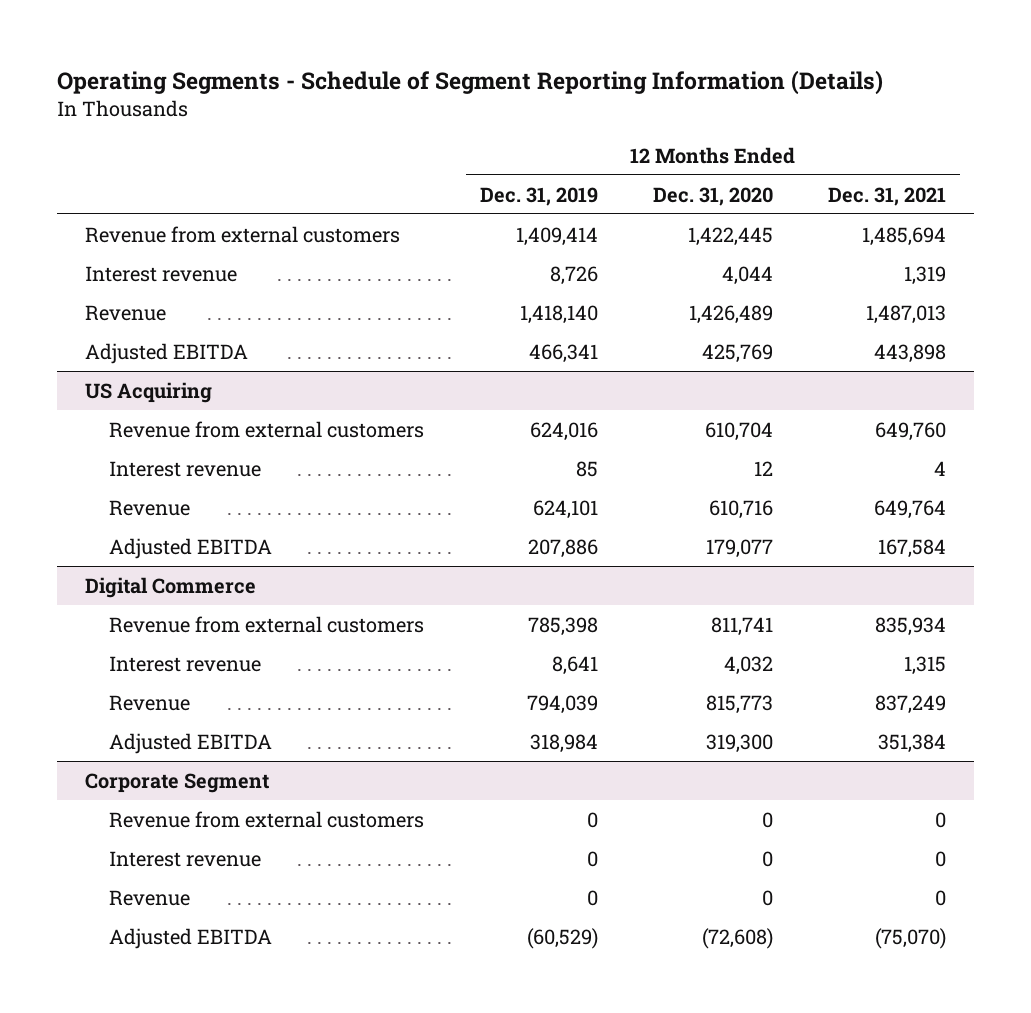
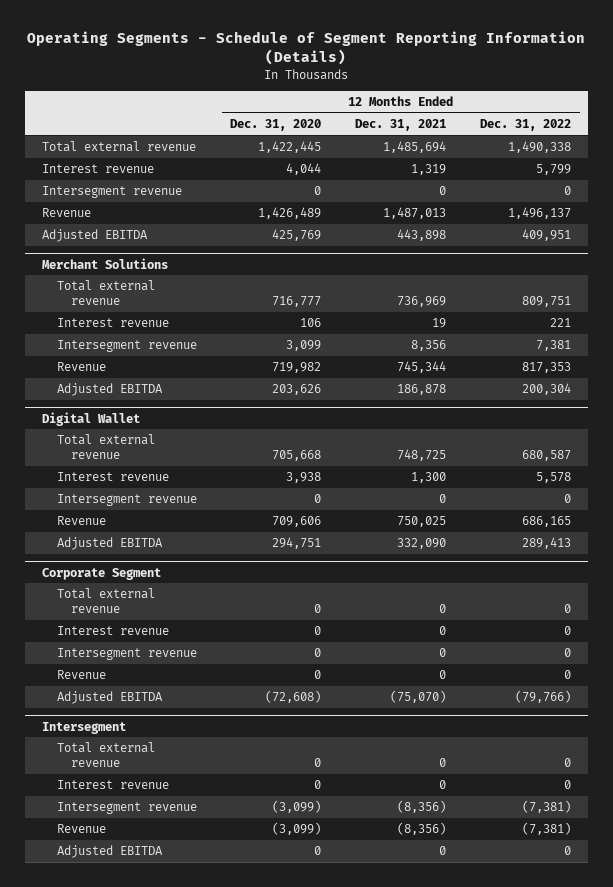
[479,186,598,206] Dec. 31, 2019 -> none
none -> [480,119,572,132] Dec. 31, 2022
[84,225,400,243] Revenue from external customers -> [41,141,196,153] Total external revenue
none -> [41,186,182,199] Intersegment revenue
[84,381,212,403] US Acquiring -> none
none -> [41,257,168,269] Merchant Solutions
[109,420,425,438] Revenue from external customers -> [56,280,155,305] Total external revenue
[705,421,774,441] 610,704 -> [272,295,322,307] 716,777
[875,421,947,441] 649,760 -> [397,295,447,307] 736,969
[754,460,774,476] 12 -> [300,318,322,328] 106
[934,460,947,476] 4 -> [432,318,447,329] 19
none -> [56,340,197,353] Intersegment revenue
[709,499,774,519] 610,716 -> [272,362,322,374] 719,982
[874,499,947,519] 649,764 -> [397,361,447,374] 745,344
[706,538,774,558] 179,077 -> [272,384,322,396] 203,626
[878,538,947,558] 167,584 -> [397,384,447,396] 186,878
[84,576,256,598] Digital Commerce -> [41,411,140,426] Digital Wallet
[109,615,425,633] Revenue from external customers -> [56,434,155,459] Total external revenue
[711,616,774,636] 811,741 -> [272,449,322,461] 705,668
[875,616,947,636] 835,934 -> [397,448,447,461] 748,725
[724,655,774,675] 4,032 -> [286,472,322,484] 3,938
[904,655,947,675] 1,315 -> [411,472,447,484] 1,300
none -> [56,494,197,507] Intersegment revenue
[706,694,774,714] 815,773 -> [272,516,322,528] 709,606
[875,694,947,714] 837,249 -> [397,516,447,528] 750,025
[706,733,774,753] 319,300 -> [272,537,322,550] 294,751
[878,733,947,753] 351,384 -> [397,538,447,550] 332,090
[109,810,425,828] Revenue from external customers -> [56,588,155,613] Total external revenue
none -> [56,648,197,661] Intersegment revenue
none -> [41,721,126,734] Intersegment
none -> [56,742,155,767] Total external revenue
none -> [56,780,169,790] Interest revenue
none -> [56,802,197,815] Intersegment revenue
none -> [56,824,106,834] Revenue
none -> [56,845,163,859] Adjusted EBITDA

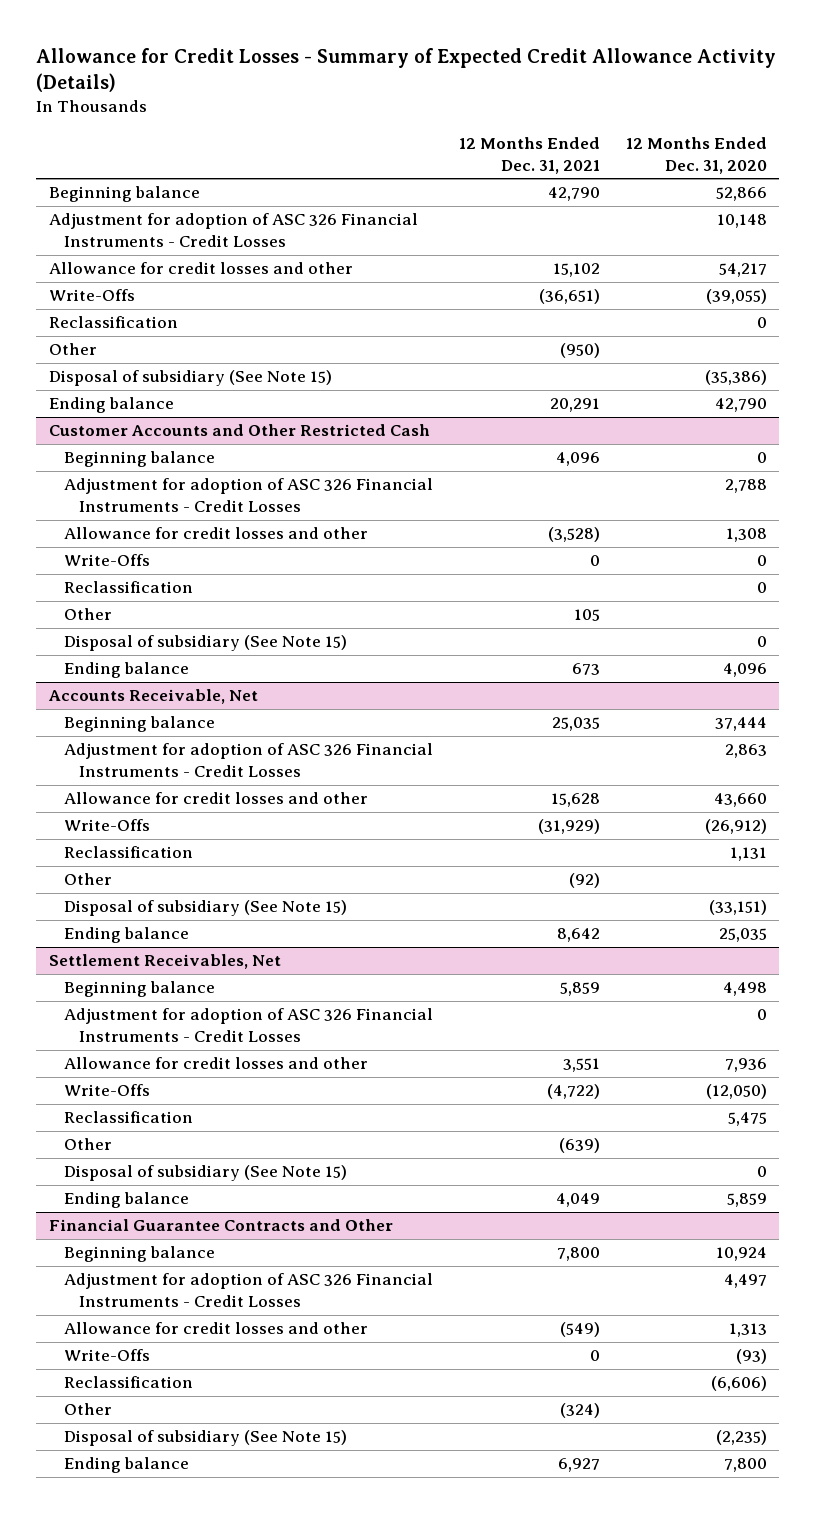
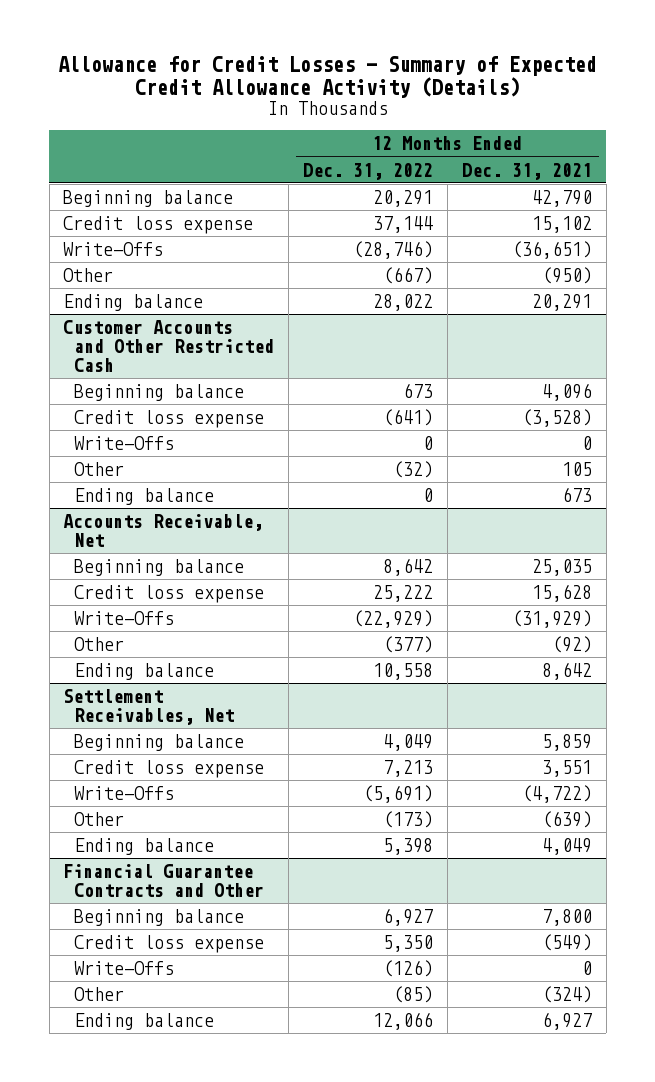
[625,137,767,174] 12 Months Ended Dec. 31, 2020 -> none
none -> [302,162,433,180] Dec. 31, 2022
[49,213,419,248] Adjustment for adoption of ASC 326 Financial Instruments - Credit Losses -> none
[49,262,354,275] Allowance for credit losses and other -> [63,215,254,234] Credit loss expense
[49,316,179,329] Reclassification -> none
[49,370,333,387] Disposal of subsidiary (See Note 15) -> none
[64,478,434,513] Adjustment for adoption of ASC 326 Financial Instruments - Credit Losses -> none
[64,527,369,540] Allowance for credit losses and other -> [73,409,264,428] Credit loss expense
[64,581,194,594] Reclassification -> none
[64,635,348,652] Disposal of subsidiary (See Note 15) -> none
[64,743,434,778] Adjustment for adoption of ASC 326 Financial Instruments - Credit Losses -> none
[64,792,369,805] Allowance for credit losses and other -> [73,584,264,603] Credit loss expense
[64,846,194,859] Reclassification -> none
[64,900,348,917] Disposal of subsidiary (See Note 15) -> none
[64,1008,434,1043] Adjustment for adoption of ASC 326 Financial Instruments - Credit Losses -> none
[64,1057,369,1070] Allowance for credit losses and other -> [73,759,264,778] Credit loss expense
[64,1111,194,1124] Reclassification -> none
[64,1165,348,1182] Disposal of subsidiary (See Note 15) -> none
[64,1273,434,1308] Adjustment for adoption of ASC 326 Financial Instruments - Credit Losses -> none
[64,1322,369,1335] Allowance for credit losses and other -> [73,934,264,953] Credit loss expense
[64,1376,194,1389] Reclassification -> none
[64,1430,348,1447] Disposal of subsidiary (See Note 15) -> none

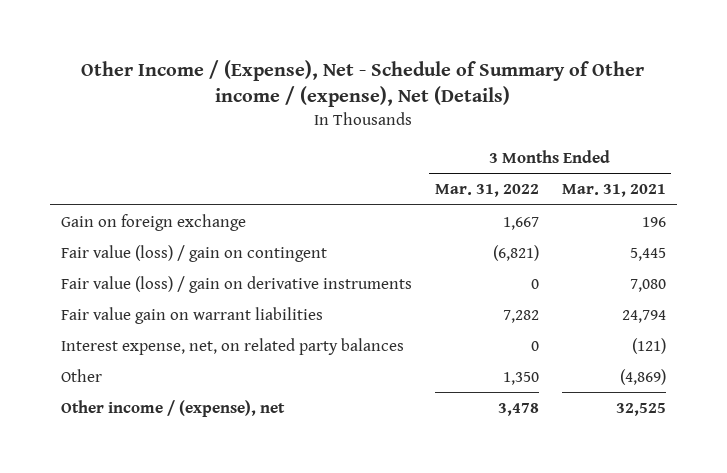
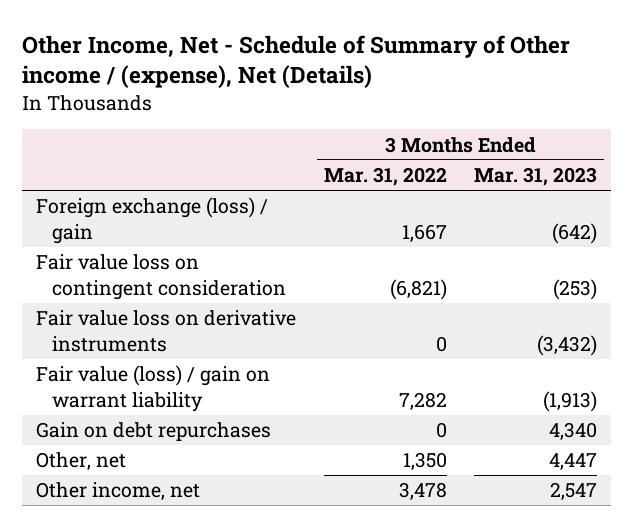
[81,60,645,108] Other Income / (Expense), Net - Schedule of Summary of Other income / (expense), Net (Details) -> [22,34,571,89] Other Income, Net - Schedule of Summary of Other income / (expense), Net (Details)
[561,184,666,198] Mar. 31, 2021 -> none
none -> [474,167,598,187] Mar. 31, 2023
[61,337,405,355] Interest expense, net, on related party balances -> none
[61,213,247,231] Gain on foreign exchange -> [36,197,269,244] Foreign exchange (loss) / gain
[61,244,328,262] Fair value (loss) / gain on contingent -> [36,254,287,300] Fair value loss on contingent consideration
[61,275,413,293] Fair value (loss) / gain on derivative instruments -> [36,310,297,352] Fair value loss on derivative instruments
[61,306,324,324] Fair value gain on warrant liabilities -> [36,365,271,412] Fair value (loss) / gain on warrant liability
none -> [36,422,272,442] Gain on debt repurchases
[61,368,103,382] Other -> [36,452,127,471] Other, net
[61,399,286,417] Other income / (expense), net -> [36,482,201,501] Other income, net

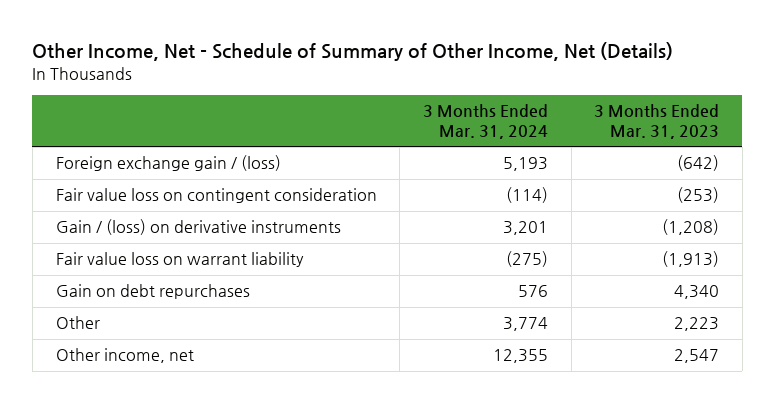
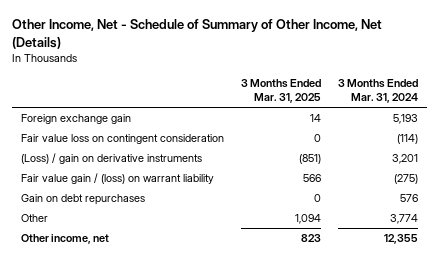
[594,104,720,140] 3 Months Ended Mar. 31, 2023 -> none
none -> [240,79,321,104] 3 Months Ended Mar. 31, 2025
[55,155,281,172] Foreign exchange gain / (loss) -> [20,113,131,124] Foreign exchange gain
[55,219,341,236] Gain / (loss) on derivative instruments -> [20,152,202,164] (Loss) / gain on derivative instruments
[55,252,304,268] Fair value loss on warrant liability -> [20,172,214,184] Fair value gain / (loss) on warrant liability

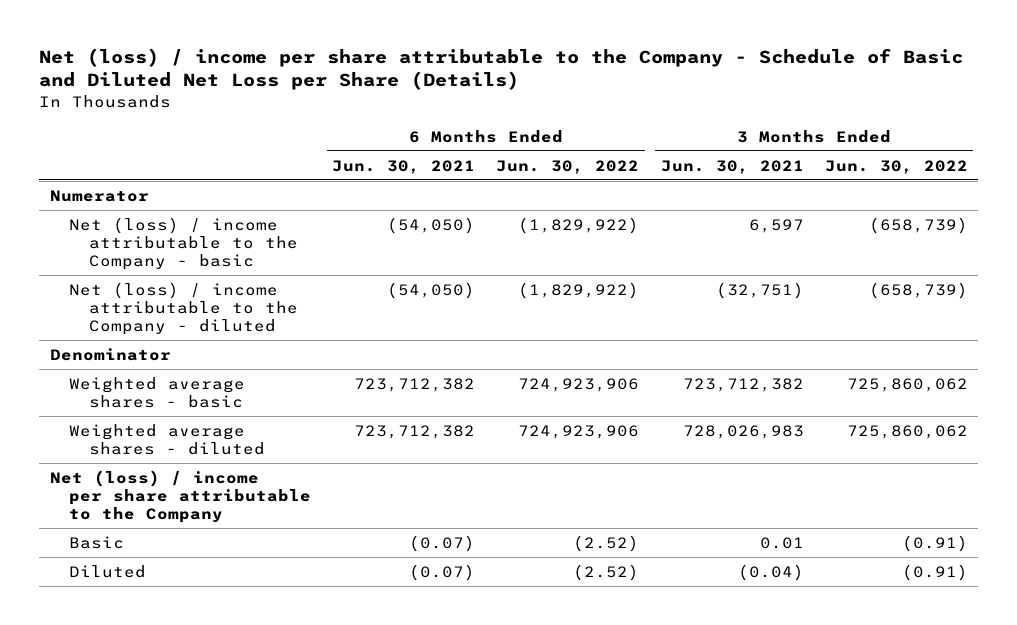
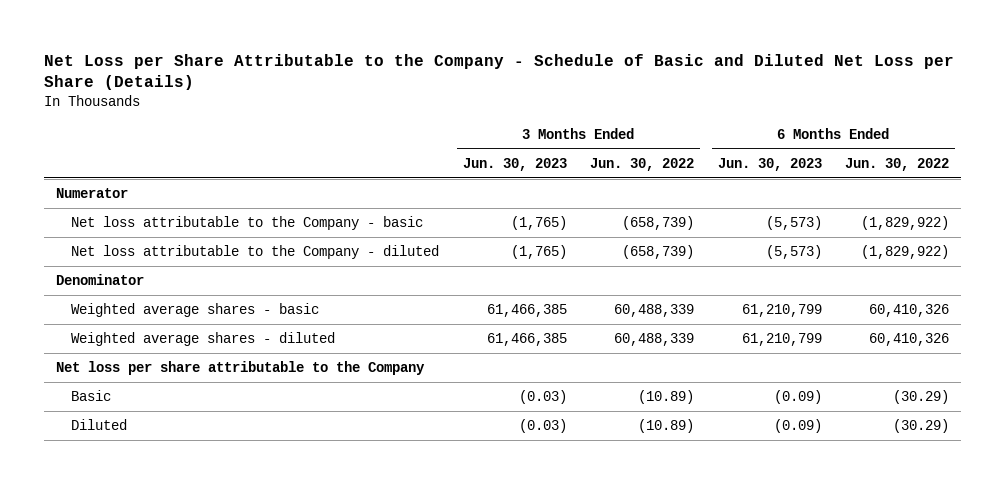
[38,47,963,91] Net (loss) / income per share attributable to the Company - Schedule of Basic and Diluted Net Loss per Share (Details) -> [43,53,954,91] Net Loss per Share Attributable to the Company - Schedule of Basic and Diluted Net Loss per Share (Details)
[332,159,476,174] Jun. 30, 2021 -> none
[660,159,804,174] Jun. 30, 2021 -> none
none -> [462,157,567,171] Jun. 30, 2023
none -> [717,157,822,171] Jun. 30, 2023
[69,216,298,270] Net (loss) / income attributable to the Company - basic -> [71,216,424,231] Net loss attributable to the Company - basic
[69,281,298,335] Net (loss) / income attributable to the Company - diluted -> [71,245,440,260] Net loss attributable to the Company - diluted
[518,377,640,392] 724,923,906 -> [869,304,950,318] 60,410,326
[846,377,968,392] 725,860,062 -> [614,304,695,318] 60,488,339
[518,424,640,439] 724,923,906 -> [869,333,950,347] 60,410,326
[846,424,968,439] 725,860,062 -> [614,333,695,347] 60,488,339
[49,469,312,523] Net (loss) / income per share attributable to the Company -> [55,361,425,376] Net loss per share attributable to the Company
[573,534,640,552] (2.52) -> [893,390,950,405] (30.29)
[901,534,968,552] (0.91) -> [638,390,695,405] (10.89)
[573,563,640,581] (2.52) -> [893,419,950,434] (30.29)
[901,563,968,581] (0.91) -> [638,419,695,434] (10.89)

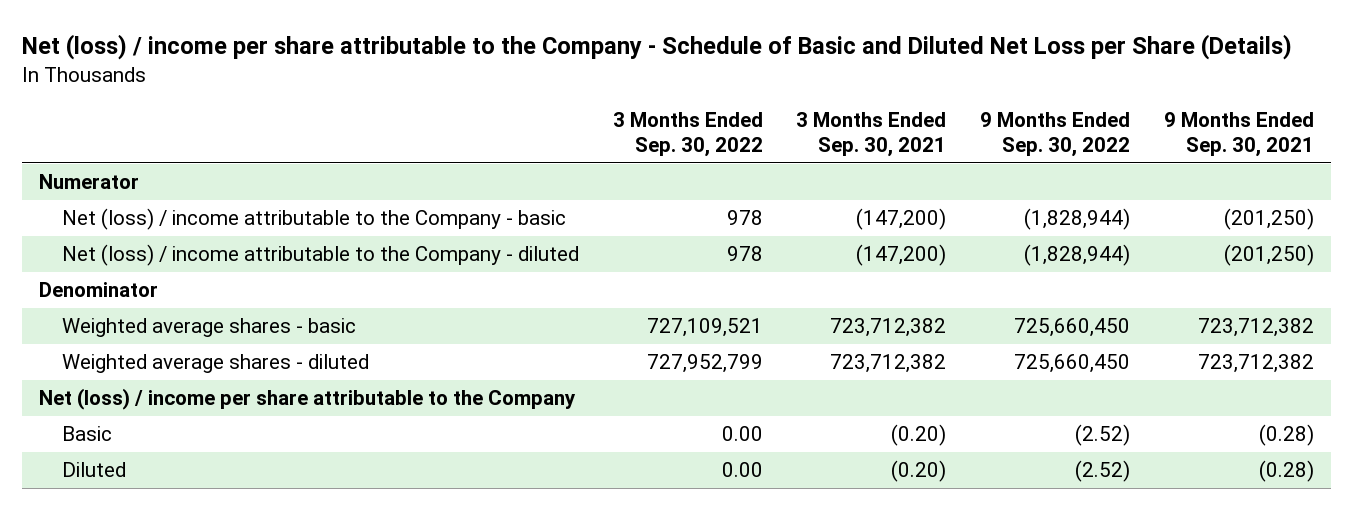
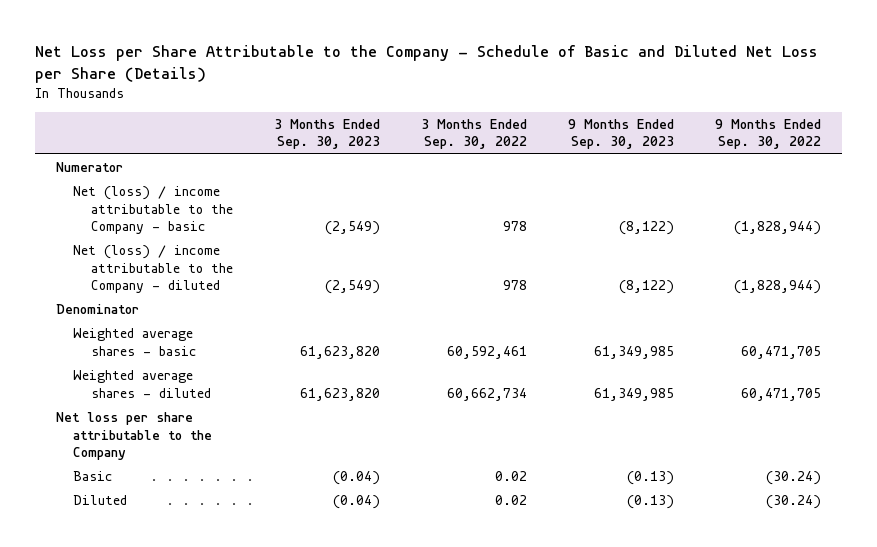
[21,33,1292,60] Net (loss) / income per share attributable to the Company - Schedule of Basic and Diluted Net Loss per Share (Details) -> [35,45,819,83] Net Loss per Share Attributable to the Company - Schedule of Basic and Diluted Net Loss per Share (Details)
[796,112,947,158] 3 Months Ended Sep. 30, 2021 -> none
[1164,112,1315,158] 9 Months Ended Sep. 30, 2021 -> none
none -> [274,118,381,150] 3 Months Ended Sep. 30, 2023
none -> [568,118,675,150] 9 Months Ended Sep. 30, 2023
[646,318,763,338] 727,109,521 -> [447,345,528,359] 60,592,461
[1014,318,1131,338] 725,660,450 -> [741,345,822,359] 60,471,705
[646,354,763,374] 727,952,799 -> [447,387,528,401] 60,662,734
[1014,354,1131,374] 725,660,450 -> [741,387,822,401] 60,471,705
[38,388,576,411] Net (loss) / income per share attributable to the Company -> [55,411,213,461] Net loss per share attributable to the Company
[721,426,763,442] 0.00 -> [495,470,528,481] 0.02
[1075,424,1131,447] (2.52) -> [766,470,822,485] (30.24)
[721,462,763,478] 0.00 -> [495,494,528,505] 0.02
[1075,460,1131,483] (2.52) -> [766,494,822,509] (30.24)

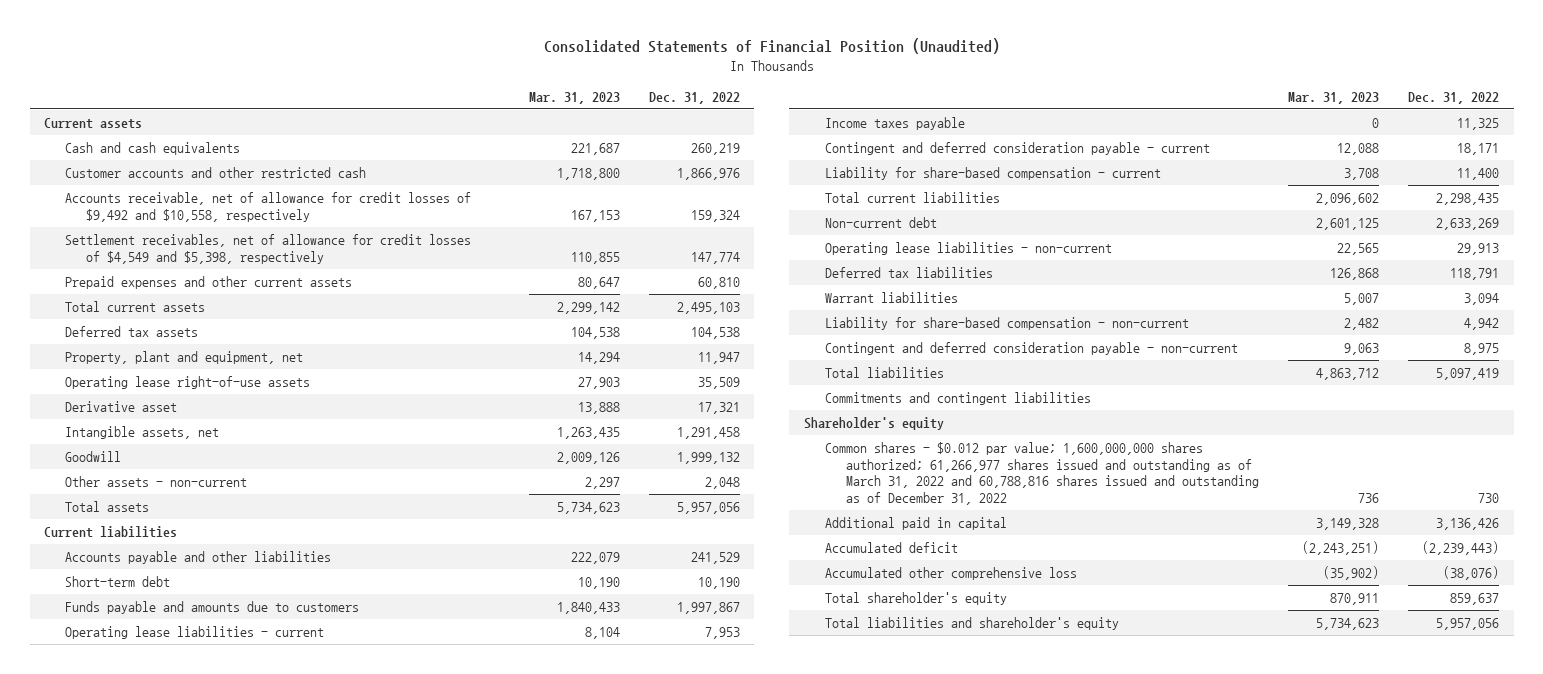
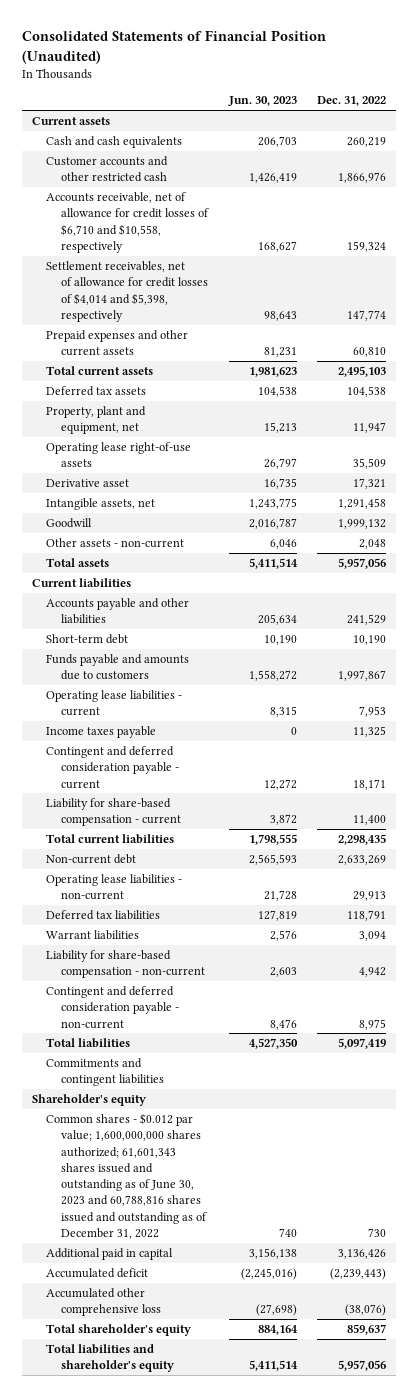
[528,91,620,104] Mar. 31, 2023 -> none
none -> [227,96,297,107] Jun. 30, 2023
[65,191,472,222] Accounts receivable, net of allowance for credit losses of $9,492 and $10,558, respectively -> [46,192,210,253] Accounts receivable, net of allowance for credit losses of $6,710 and $10,558, respectively
[65,233,472,264] Settlement receivables, net of allowance for credit losses of $4,549 and $5,398, respectively -> [46,261,209,322] Settlement receivables, net of allowance for credit losses of $4,014 and $5,398, respectively
[824,441,1260,505] Common shares - $0.012 par value; 1,600,000,000 shares authorized; 61,266,977 shares issued and outstanding as of March 31, 2022 and 60,788,816 shares issued and outstanding as of December 31, 2022 -> [46,1113,208,1239] Common shares - $0.012 par value; 1,600,000,000 shares authorized; 61,601,343 shares issued and outstanding as of June 30, 2023 and 60,788,816 shares issued and outstanding as of December 31, 2022

